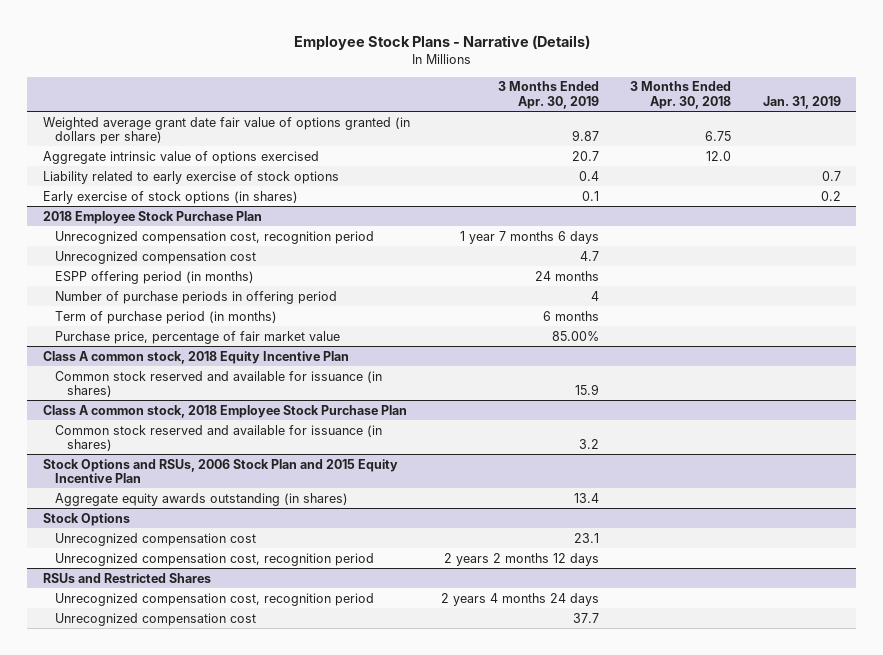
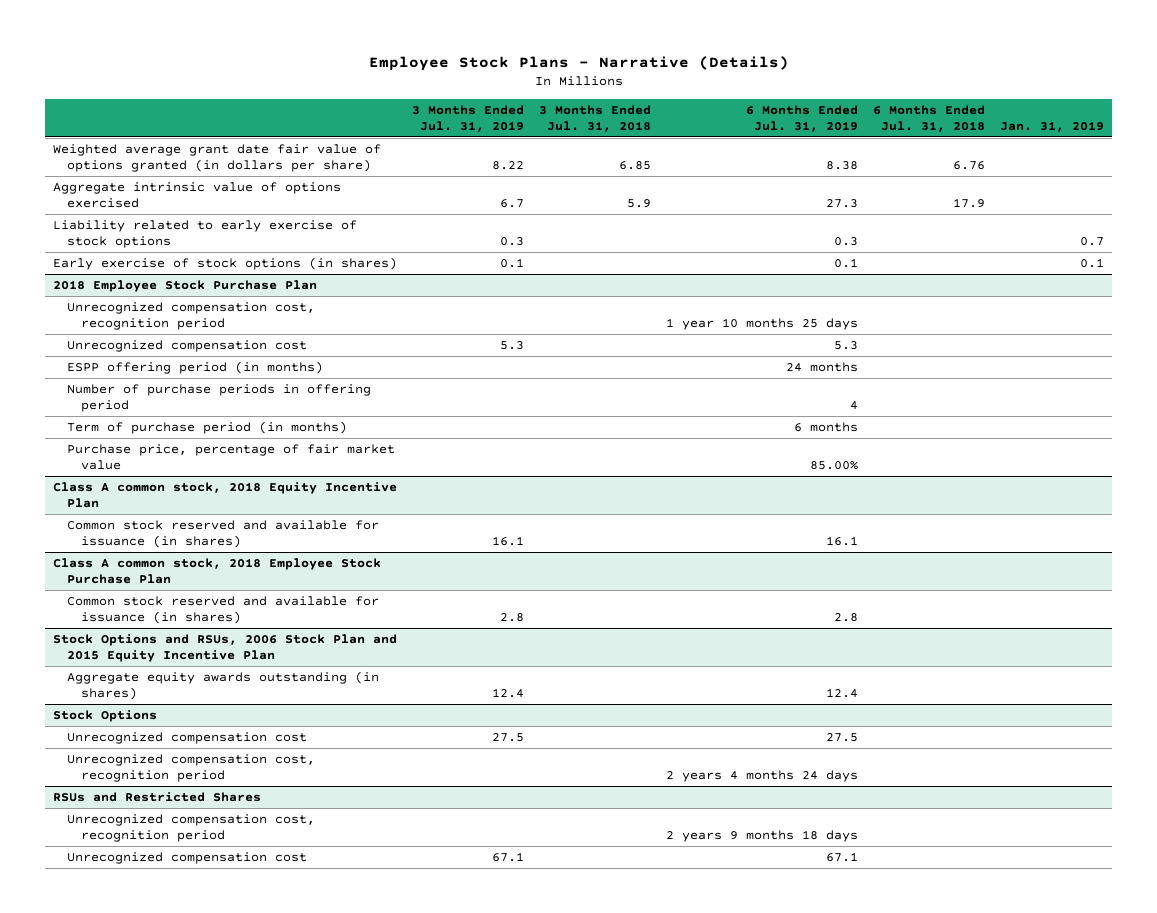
[498,81,600,110] 3 Months Ended Apr. 30, 2019 -> none
[630,81,732,110] 3 Months Ended Apr. 30, 2018 -> none
none -> [411,104,524,132] 3 Months Ended Jul. 31, 2019
none -> [538,104,651,132] 3 Months Ended Jul. 31, 2018
none -> [746,104,859,132] 6 Months Ended Jul. 31, 2019
none -> [873,104,986,132] 6 Months Ended Jul. 31, 2018
[820,190,841,201] 0.2 -> [1080,257,1105,268] 0.1

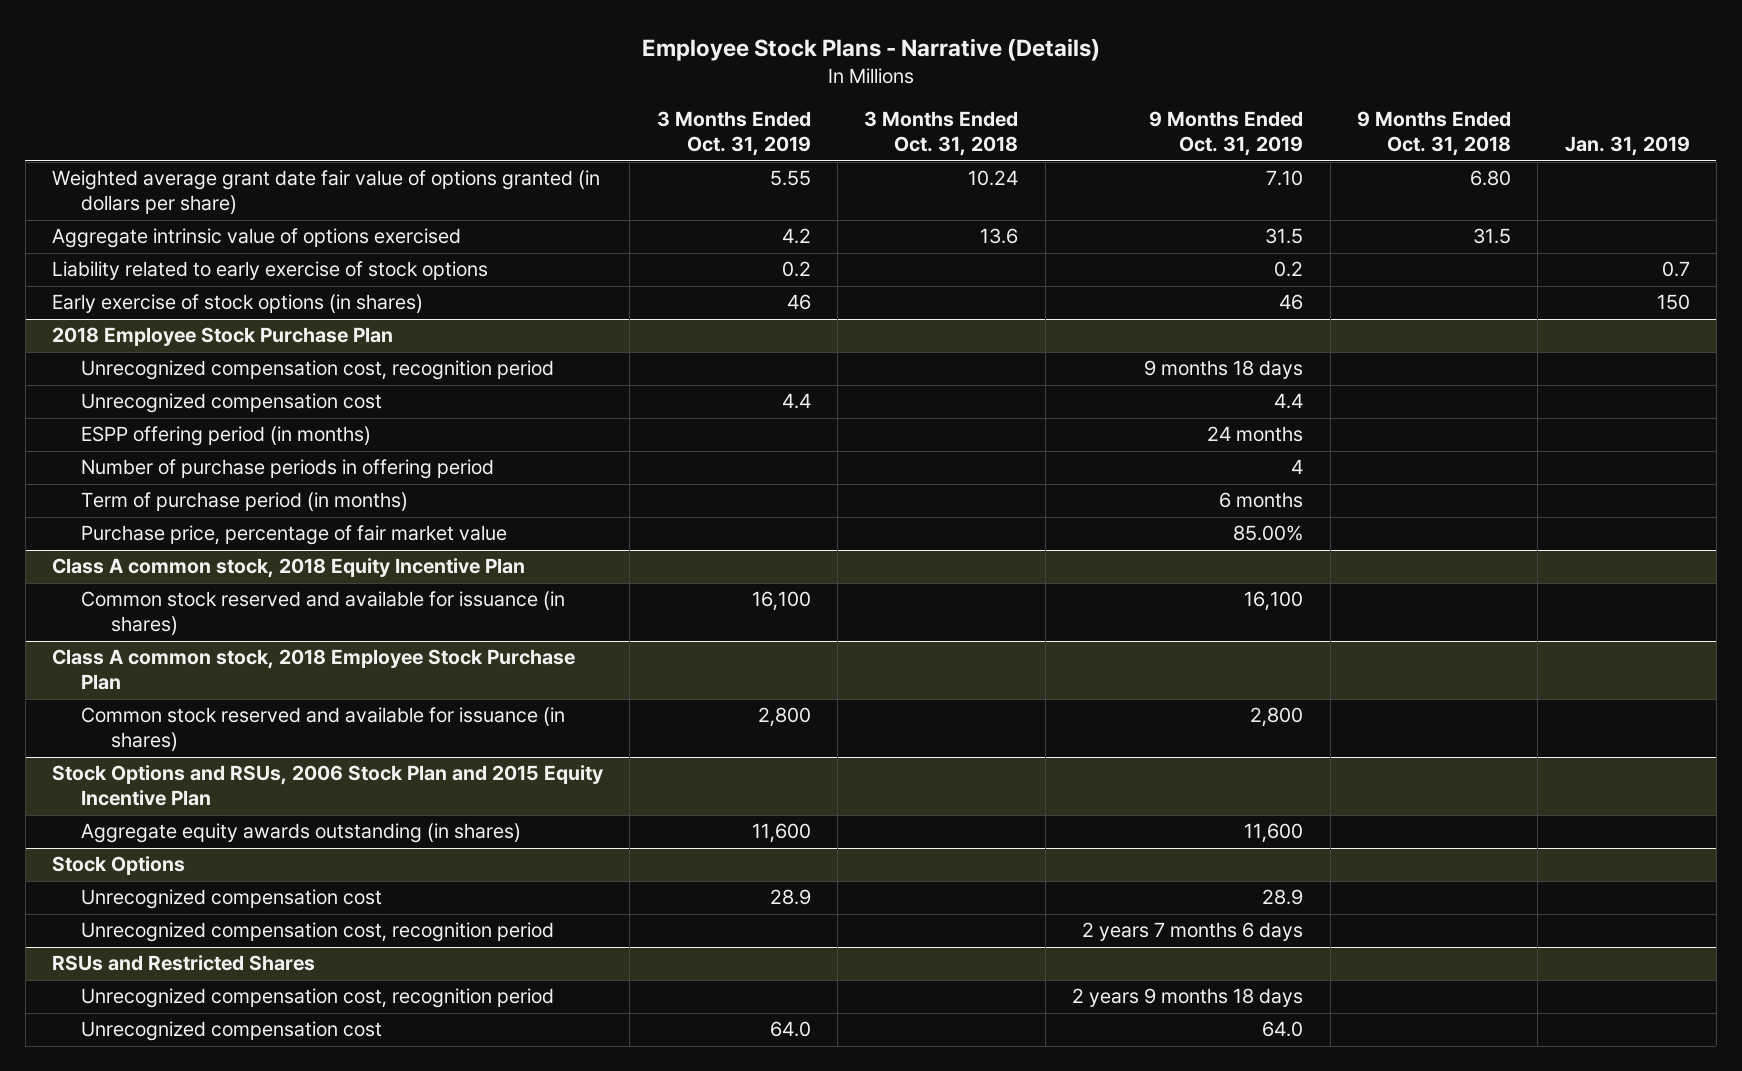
[411,104,524,132] 3 Months Ended Jul. 31, 2019 -> none
[538,104,651,132] 3 Months Ended Jul. 31, 2018 -> none
[746,104,859,132] 6 Months Ended Jul. 31, 2019 -> none
[873,104,986,132] 6 Months Ended Jul. 31, 2018 -> none
none -> [656,111,811,157] 3 Months Ended Oct. 31, 2019
none -> [864,111,1019,157] 3 Months Ended Oct. 31, 2018
none -> [1149,111,1304,157] 9 Months Ended Oct. 31, 2019
none -> [1356,111,1511,157] 9 Months Ended Oct. 31, 2018
[1080,257,1105,268] 0.1 -> [1656,294,1690,311] 150

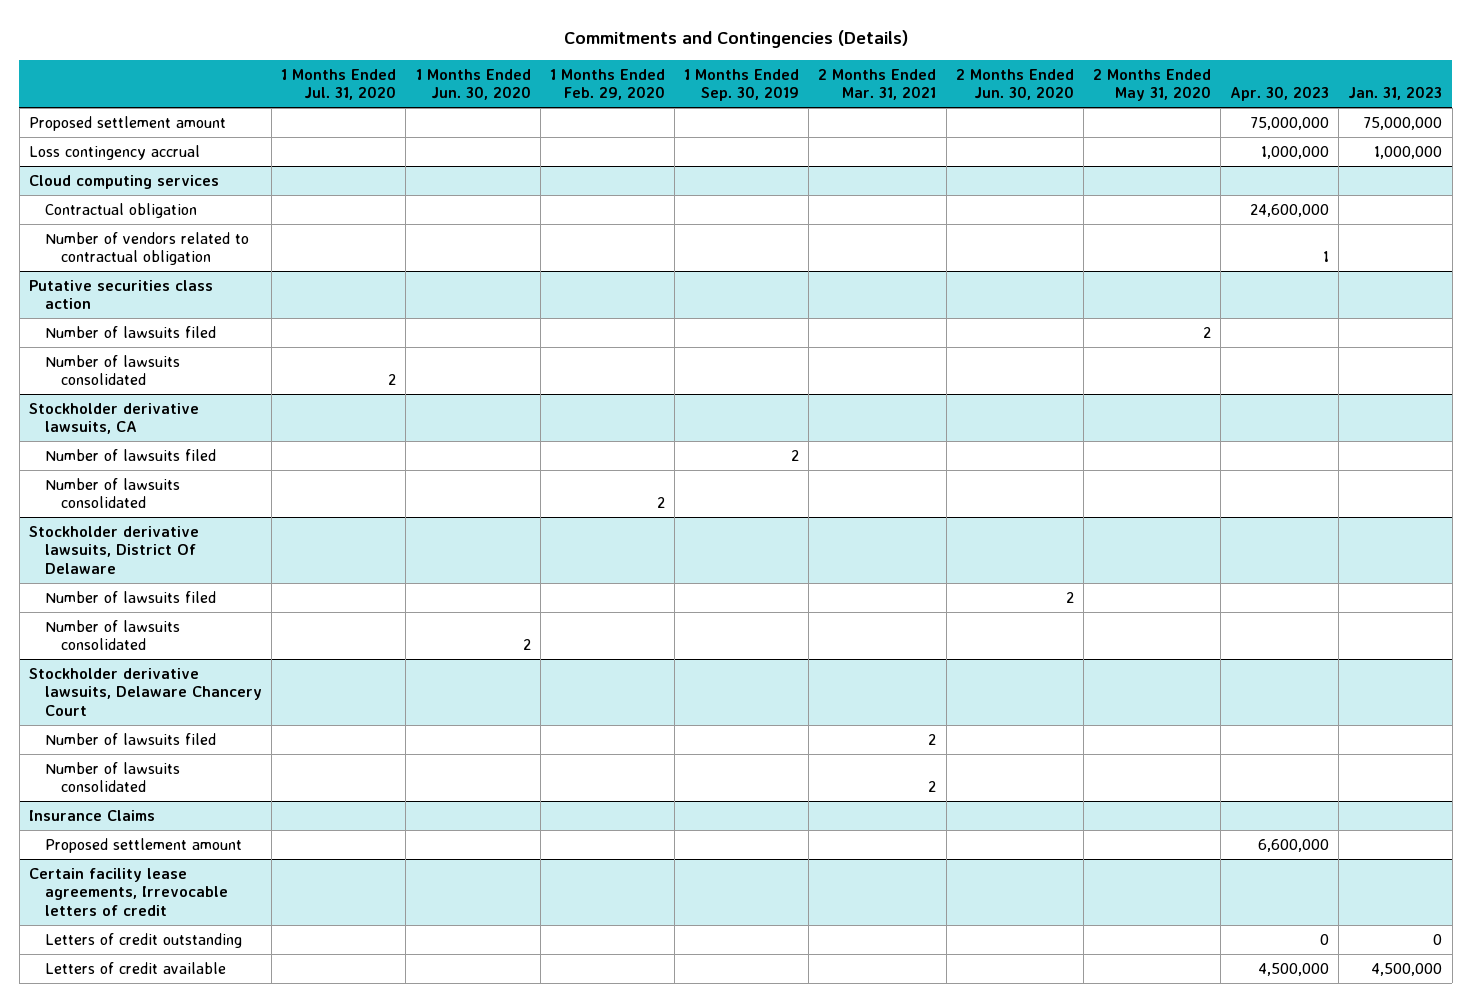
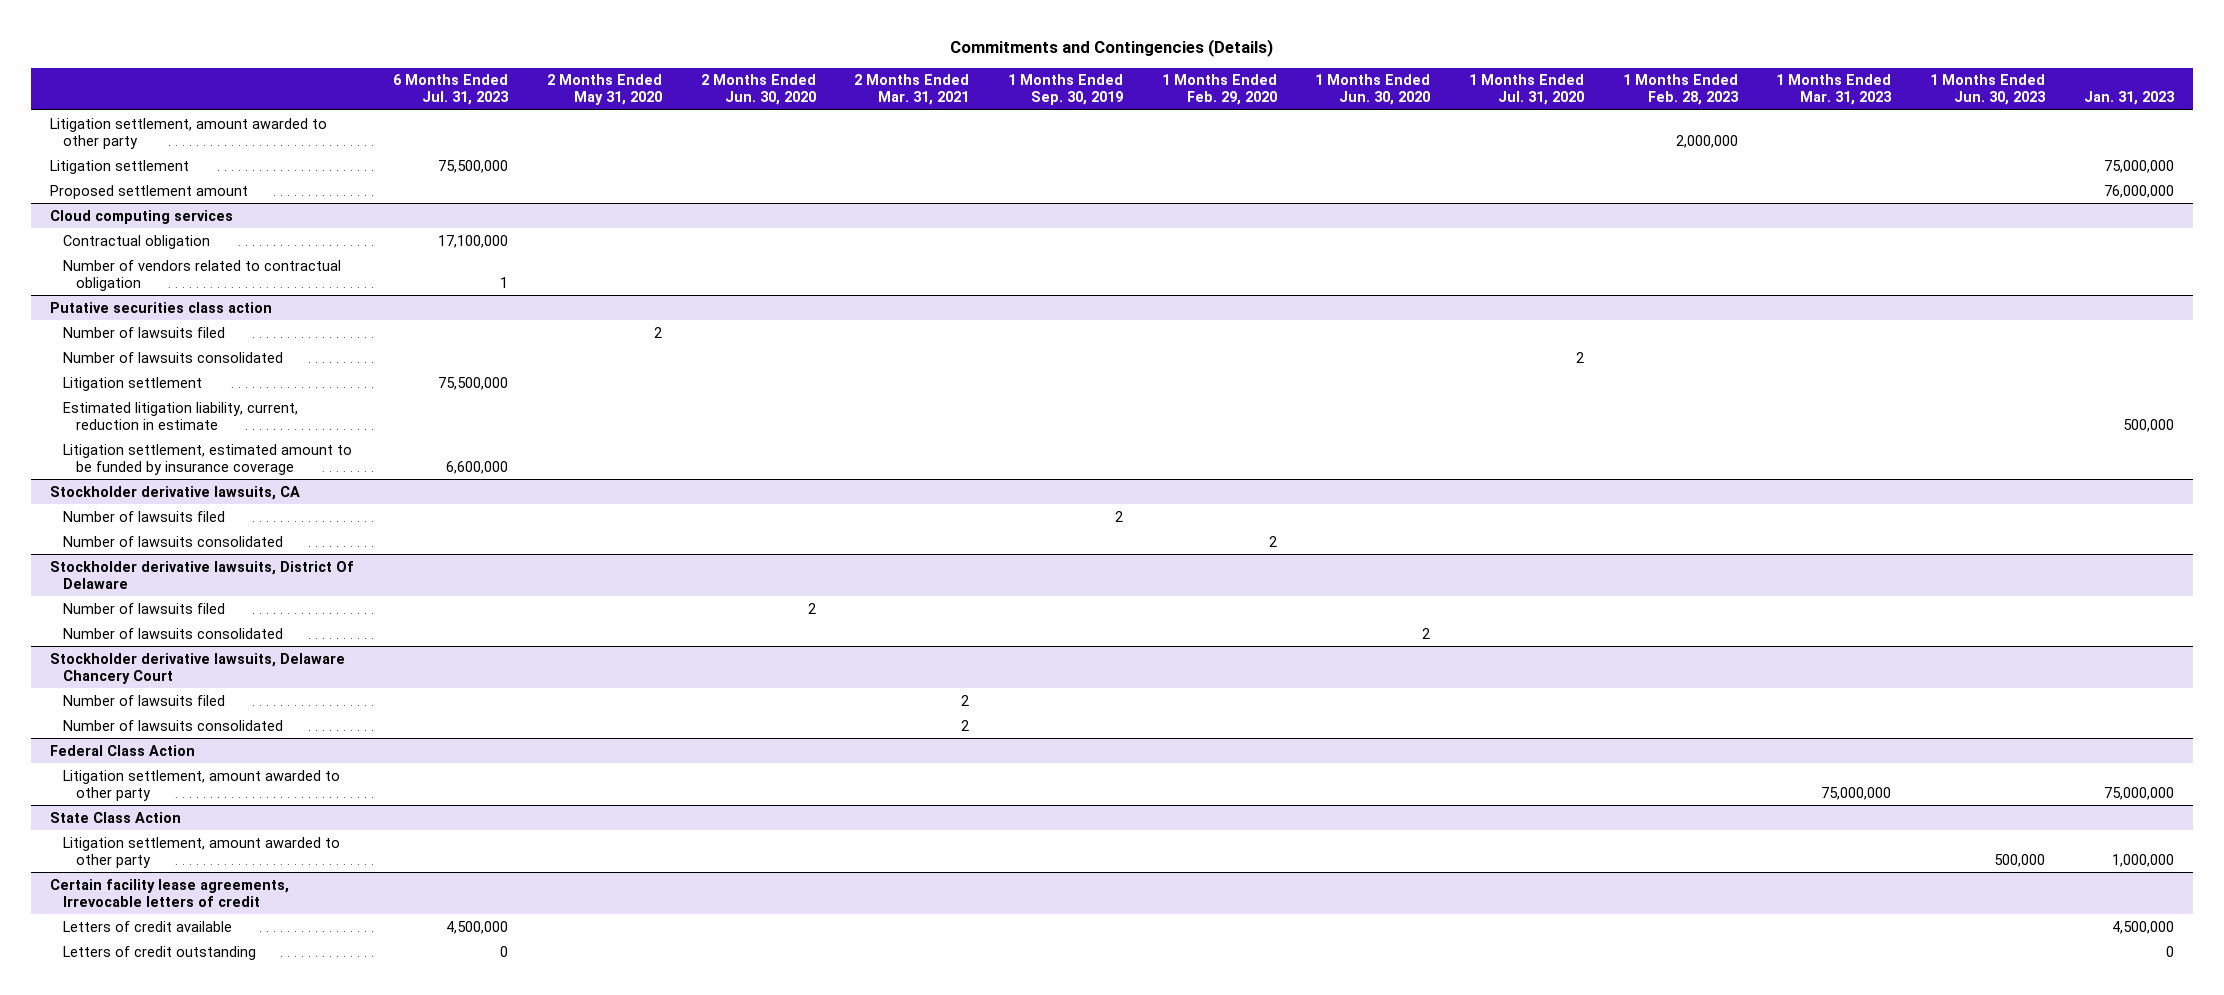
[1230,85,1330,101] Apr. 30, 2023 -> none
none -> [393,74,510,106] 6 Months Ended Jul. 31, 2023
none -> [1622,74,1739,106] 1 Months Ended Feb. 28, 2023
none -> [1776,74,1893,106] 1 Months Ended Mar. 31, 2023
none -> [1930,74,2047,106] 1 Months Ended Jun. 30, 2023
[28,144,200,160] Loss contingency accrual -> none
none -> [50,117,328,149] Litigation settlement, amount awarded to other party
none -> [50,159,190,174] Litigation settlement
[1363,116,1443,130] 75,000,000 -> [2103,184,2174,198] 76,000,000
none -> [63,376,203,391] Litigation settlement
none -> [63,401,299,430] Estimated litigation liability, current, reduction in estimate
none -> [63,443,353,475] Litigation settlement, estimated amount to be funded by insurance coverage
[28,809,155,821] Insurance Claims -> none
[45,837,243,853] Proposed settlement amount -> none
none -> [50,744,196,756] Federal Class Action
none -> [63,769,341,801] Litigation settlement, amount awarded to other party
none -> [50,811,182,823] State Class Action
none -> [63,836,341,868] Litigation settlement, amount awarded to other party
[45,932,243,948] Letters of credit outstanding -> [63,945,257,960] Letters of credit outstanding

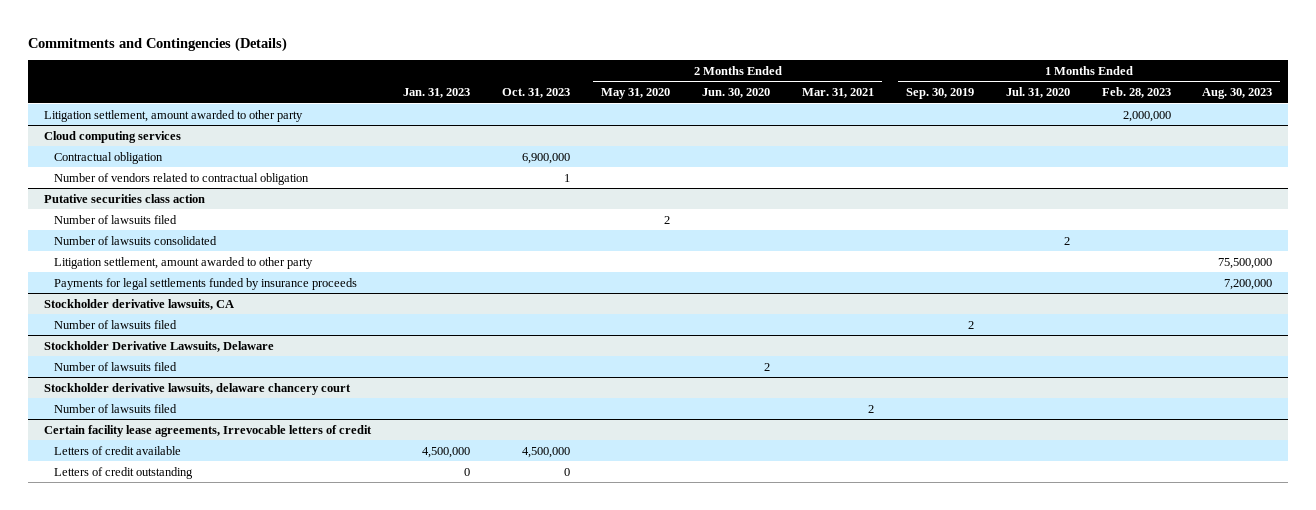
[393,74,510,106] 6 Months Ended Jul. 31, 2023 -> none
[1161,74,1277,106] 1 Months Ended Feb. 29, 2020 -> none
[1315,74,1431,106] 1 Months Ended Jun. 30, 2020 -> none
[1776,74,1893,106] 1 Months Ended Mar. 31, 2023 -> none
[1930,74,2047,106] 1 Months Ended Jun. 30, 2023 -> none
none -> [501,88,570,99] Oct. 31, 2023
none -> [1202,88,1273,100] Aug. 30, 2023
[50,159,190,174] Litigation settlement -> none
[50,184,249,199] Proposed settlement amount -> none
[63,376,203,391] Litigation settlement -> none
[63,401,299,430] Estimated litigation liability, current, reduction in estimate -> none
[63,443,353,475] Litigation settlement, estimated amount to be funded by insurance coverage -> none
none -> [54,256,314,269] Litigation settlement, amount awarded to other party
none -> [54,277,358,290] Payments for legal settlements funded by insurance proceeds
[63,535,284,547] Number of lawsuits consolidated -> none
[50,560,355,589] Stockholder derivative lawsuits, District Of Delaware -> [43,340,274,352] Stockholder Derivative Lawsuits, Delaware
[63,627,284,639] Number of lawsuits consolidated -> none
[50,652,346,684] Stockholder derivative lawsuits, Delaware Chancery Court -> [43,382,351,395] Stockholder derivative lawsuits, delaware chancery court
[63,719,284,731] Number of lawsuits consolidated -> none
[50,744,196,756] Federal Class Action -> none
[63,769,341,801] Litigation settlement, amount awarded to other party -> none
[50,811,182,823] State Class Action -> none
[63,836,341,868] Litigation settlement, amount awarded to other party -> none

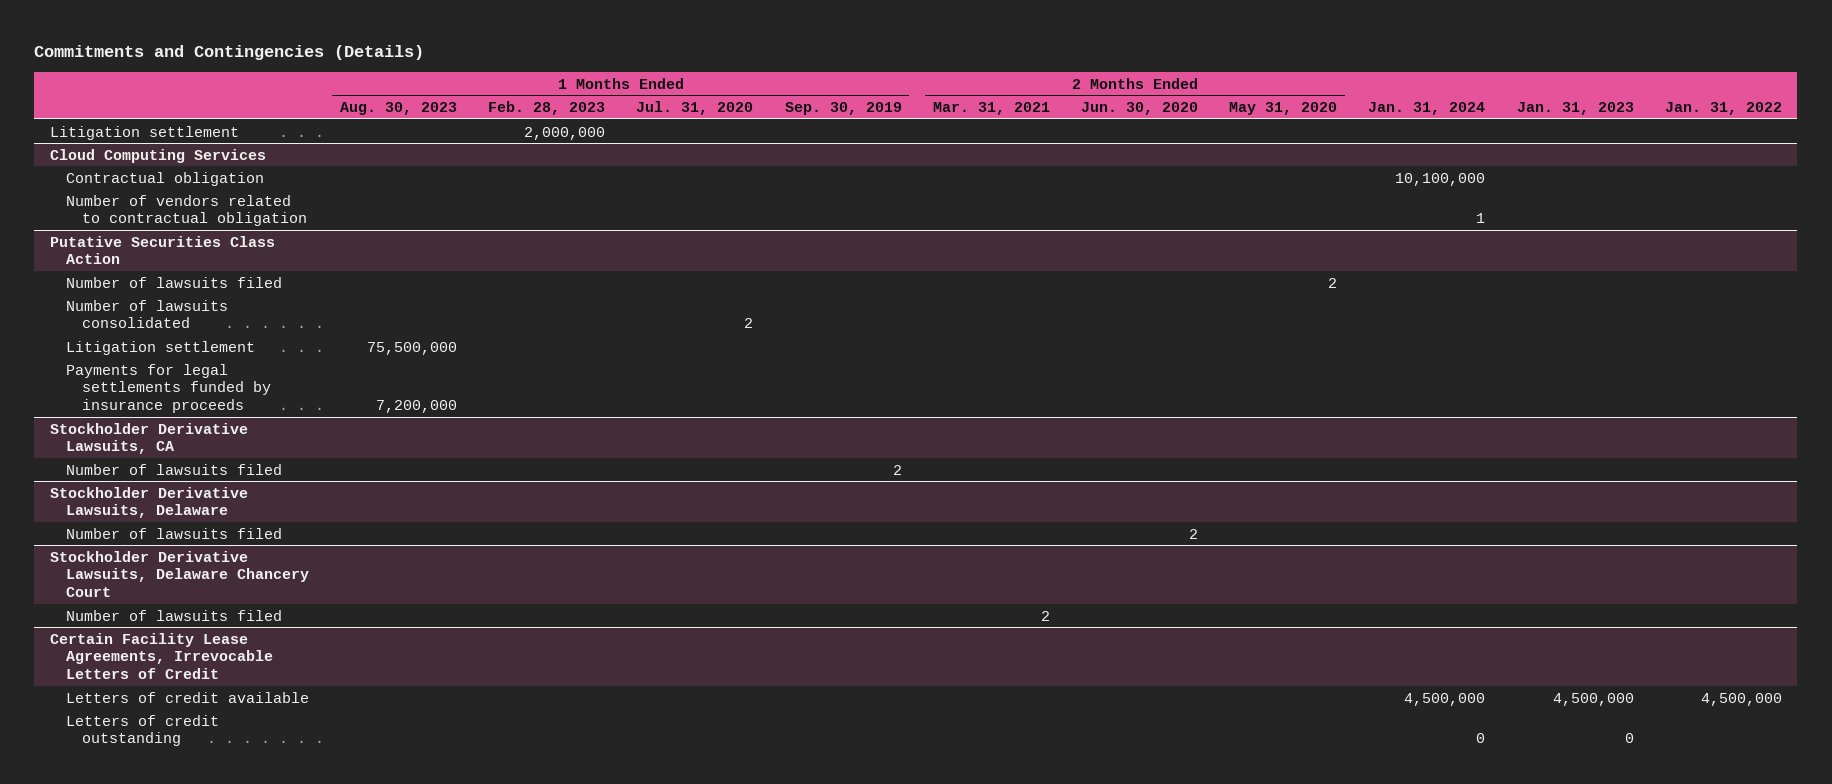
[501,88,570,99] Oct. 31, 2023 -> none
none -> [1368,101,1486,115] Jan. 31, 2024
none -> [1664,101,1782,115] Jan. 31, 2022
[43,109,303,122] Litigation settlement, amount awarded to other party -> [49,125,239,140] Litigation settlement
[43,130,181,143] Cloud computing services -> [49,148,266,163] Cloud Computing Services
[43,193,205,203] Putative securities class action -> [49,235,275,265] Putative Securities Class Action
[54,256,314,269] Litigation settlement, amount awarded to other party -> [65,340,255,355] Litigation settlement
[43,298,234,310] Stockholder derivative lawsuits, CA -> [49,422,248,455] Stockholder Derivative Lawsuits, CA
[43,382,351,395] Stockholder derivative lawsuits, delaware chancery court -> [49,550,309,598] Stockholder Derivative Lawsuits, Delaware Chancery Court
[43,424,372,437] Certain facility lease agreements, Irrevocable letters of credit -> [49,632,273,680] Certain Facility Lease Agreements, Irrevocable Letters of Credit

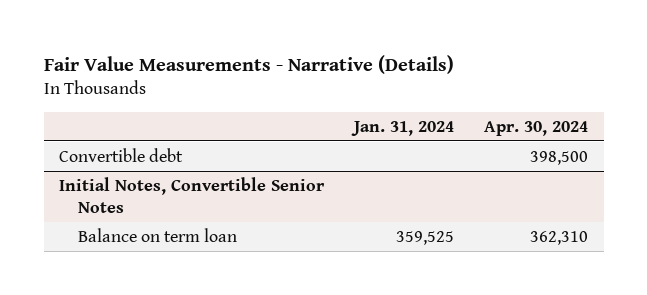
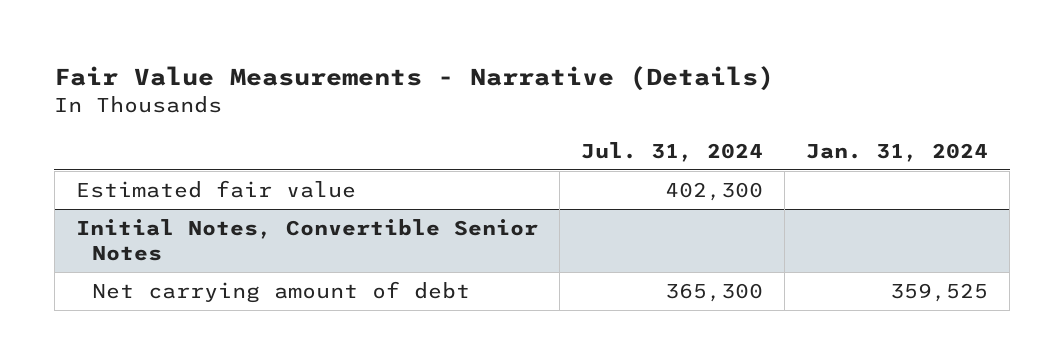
[484,120,589,136] Apr. 30, 2024 -> none
none -> [580,141,763,162] Jul. 31, 2024
[59,147,184,162] Convertible debt -> [75,179,356,198] Estimated fair value
[78,227,238,242] Balance on term loan -> [92,280,471,303] Net carrying amount of debt

